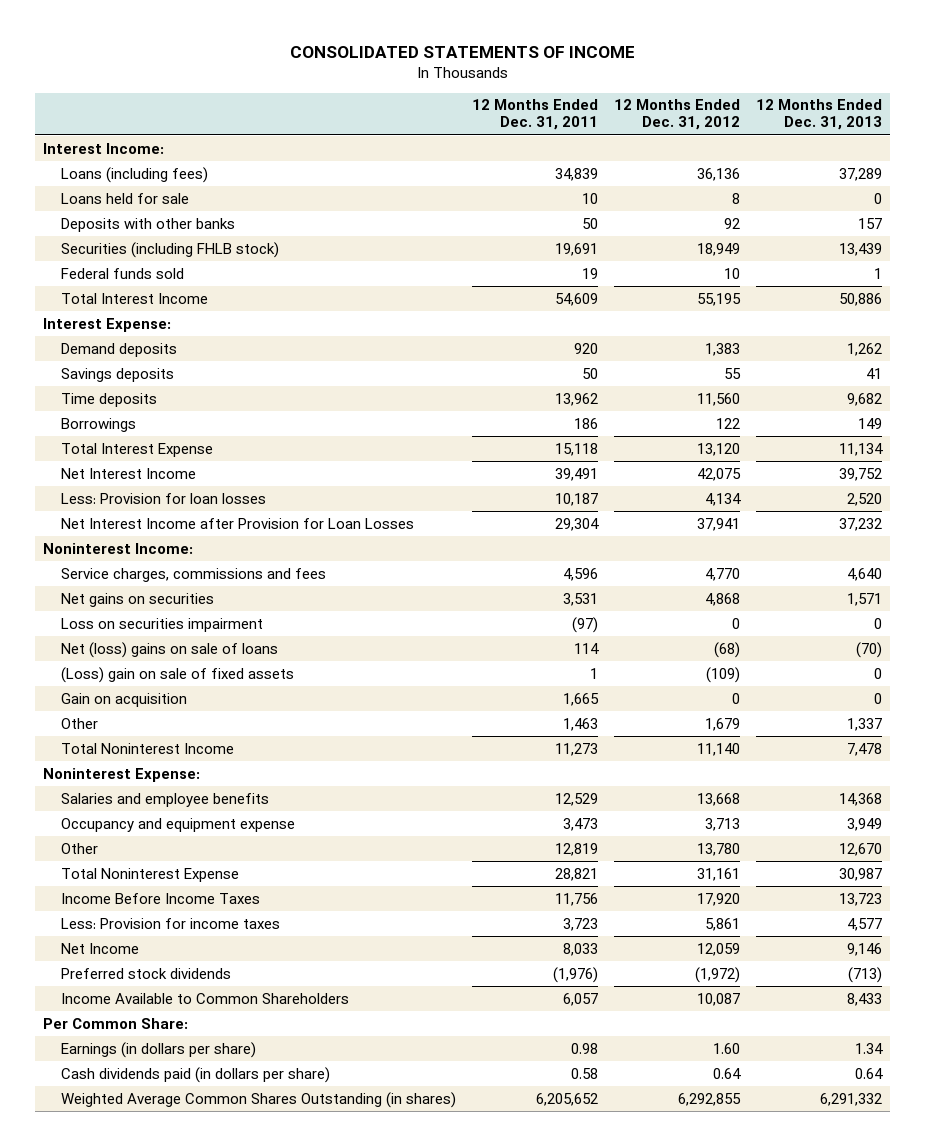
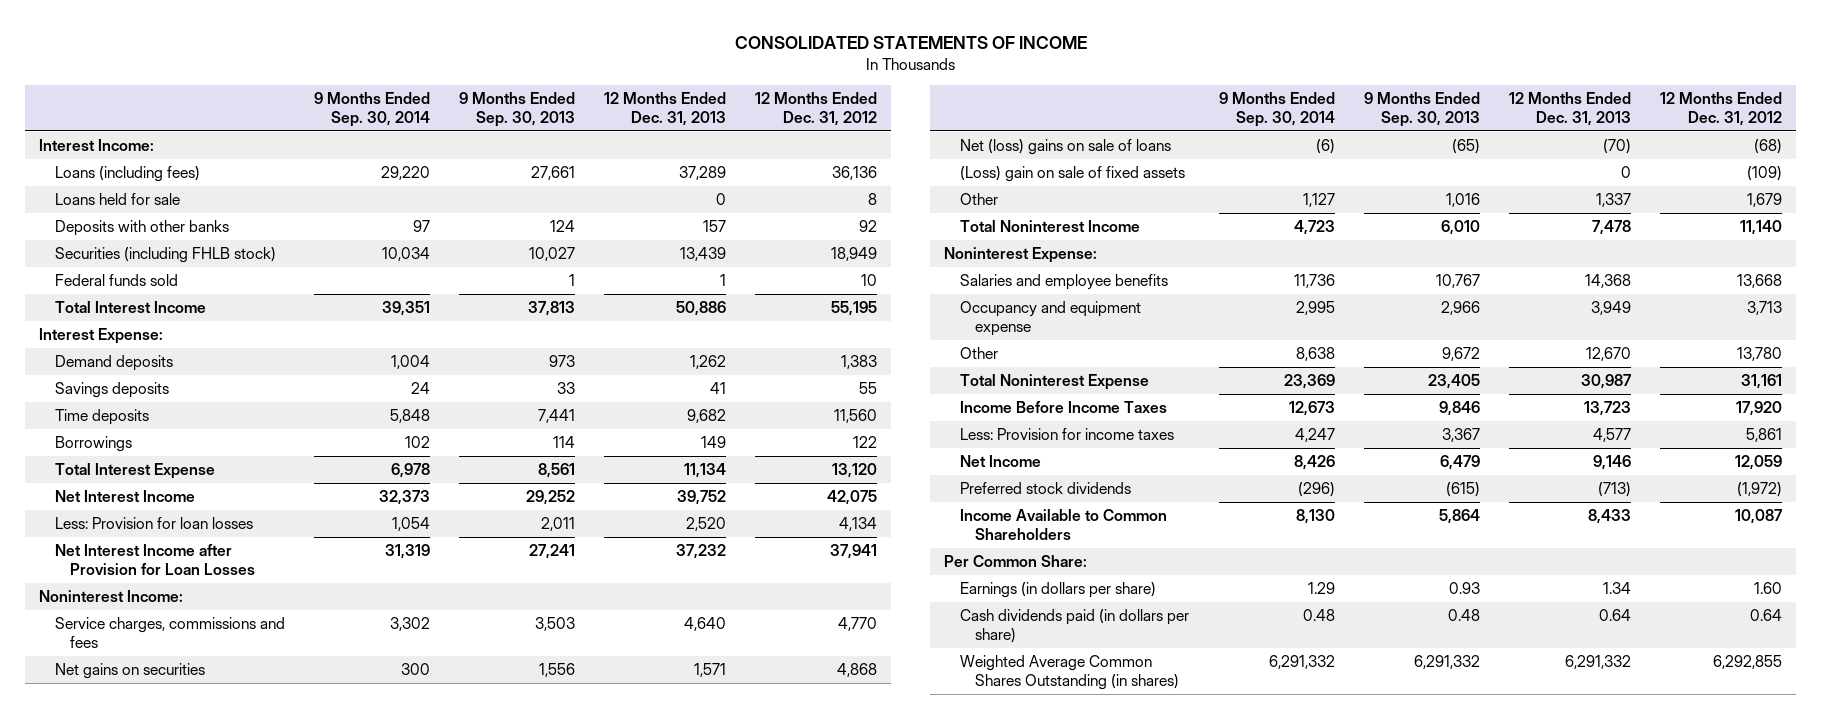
[472,99,599,131] 12 Months Ended Dec. 31, 2011 -> none
none -> [313,92,430,127] 9 Months Ended Sep. 30, 2014
none -> [458,92,575,127] 9 Months Ended Sep. 30, 2013
[61,617,264,632] Loss on securities impairment -> none
[61,692,188,707] Gain on acquisition -> none

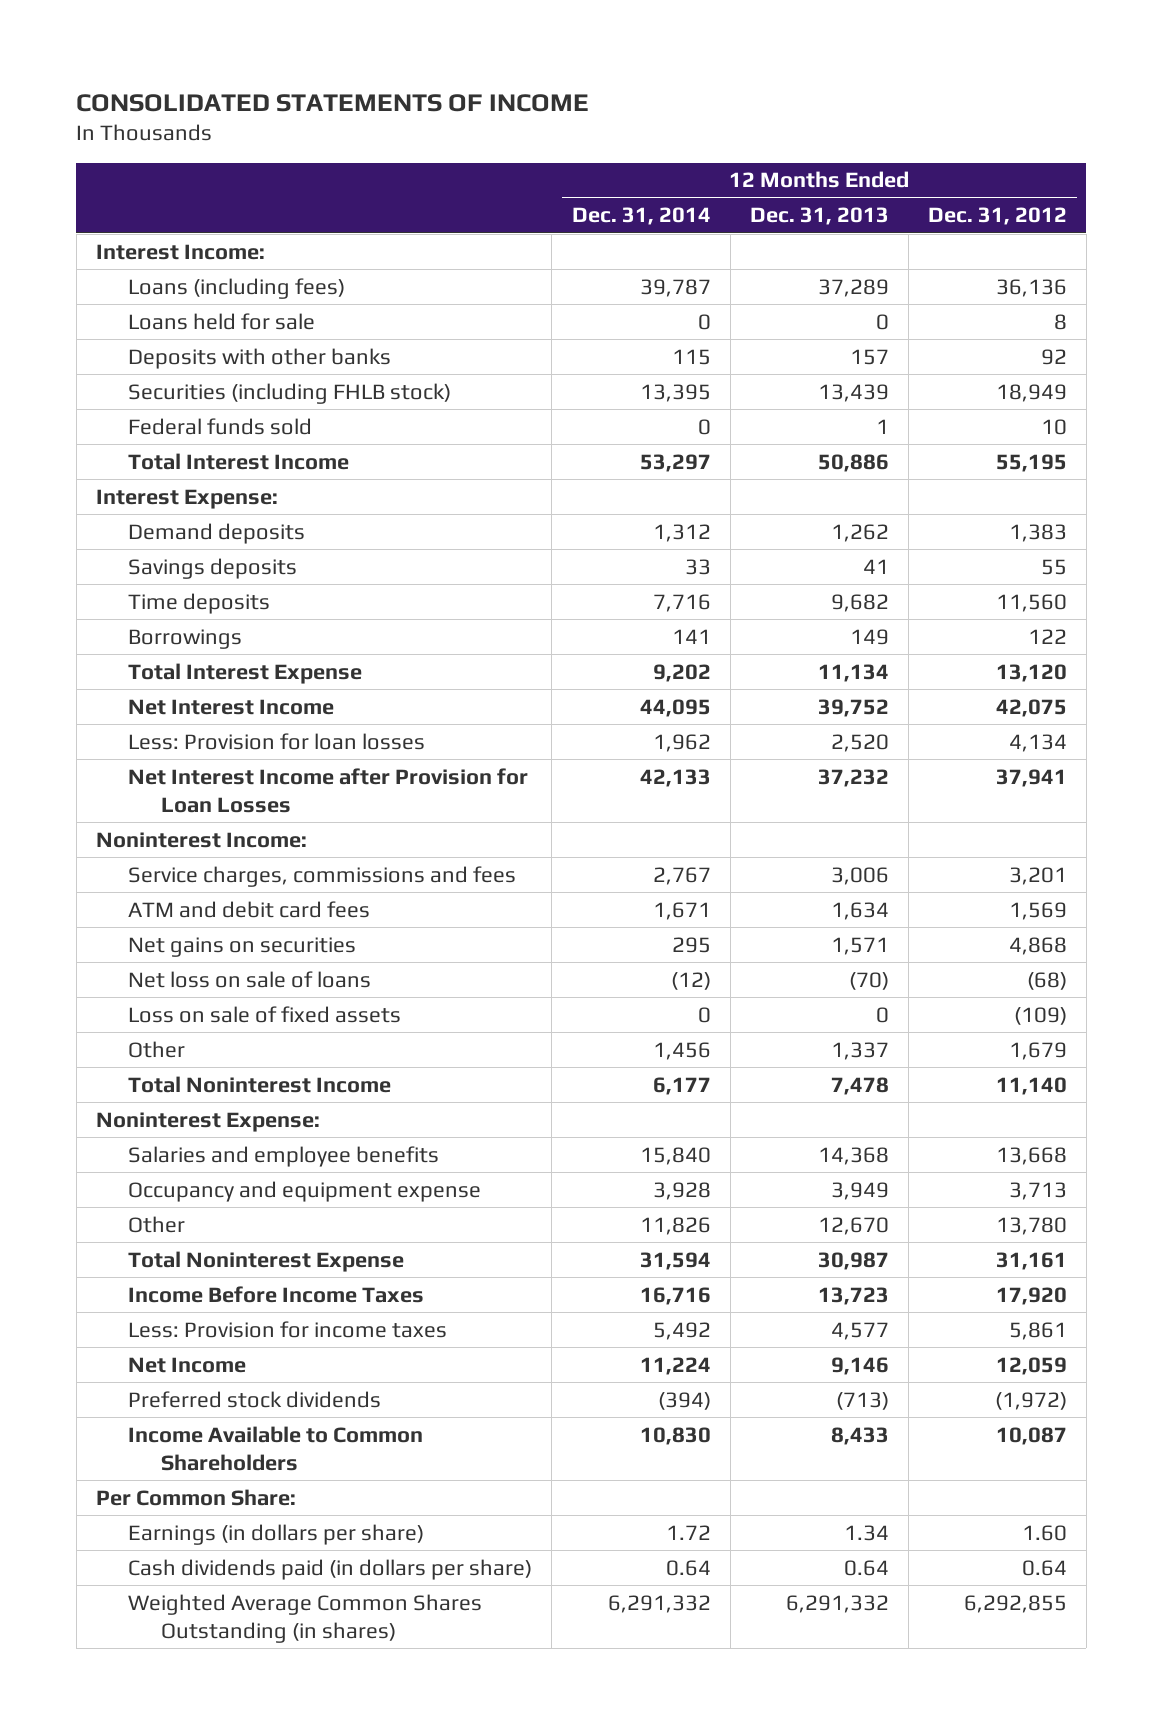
[313,92,430,127] 9 Months Ended Sep. 30, 2014 -> none
[458,92,575,127] 9 Months Ended Sep. 30, 2013 -> none
none -> [571,207,711,226] Dec. 31, 2014
[683,617,726,632] 4,640 -> [830,866,889,885] 3,006
[837,617,877,632] 4,770 -> [1008,866,1067,885] 3,201
none -> [128,900,371,918] ATM and debit card fees
[959,139,1171,156] Net (loss) gains on sale of loans -> [128,970,372,988] Net loss on sale of loans
[959,166,1185,183] (Loss) gain on sale of fixed assets -> [128,1005,402,1023] Loss on sale of fixed assets

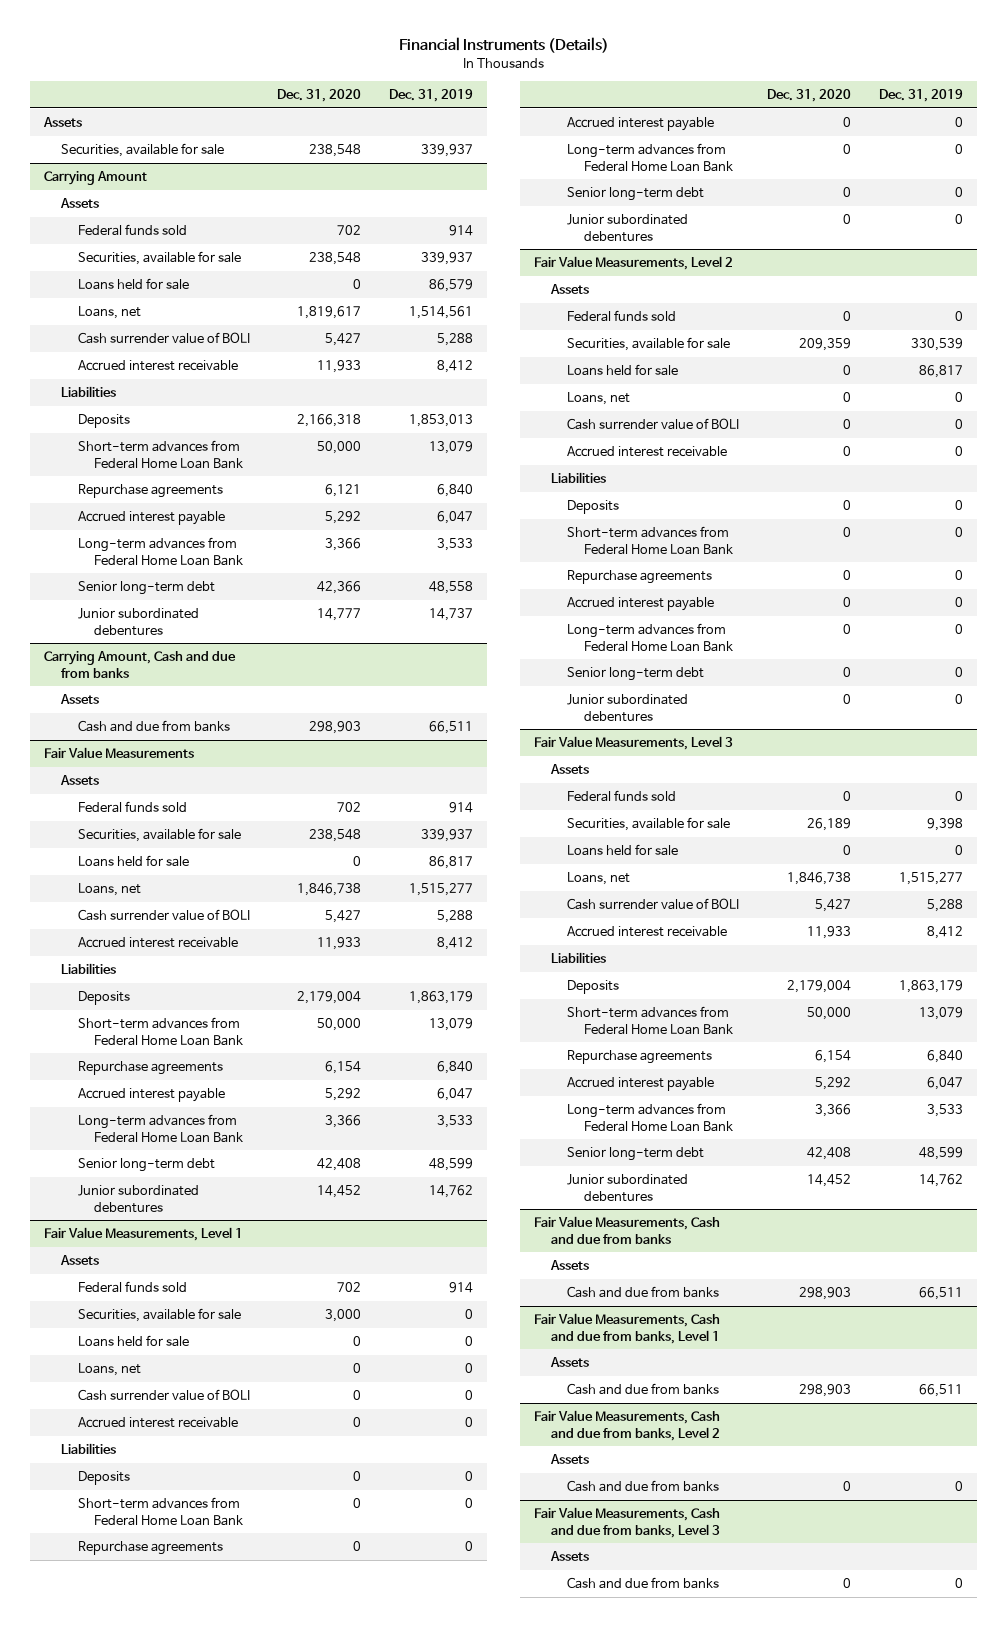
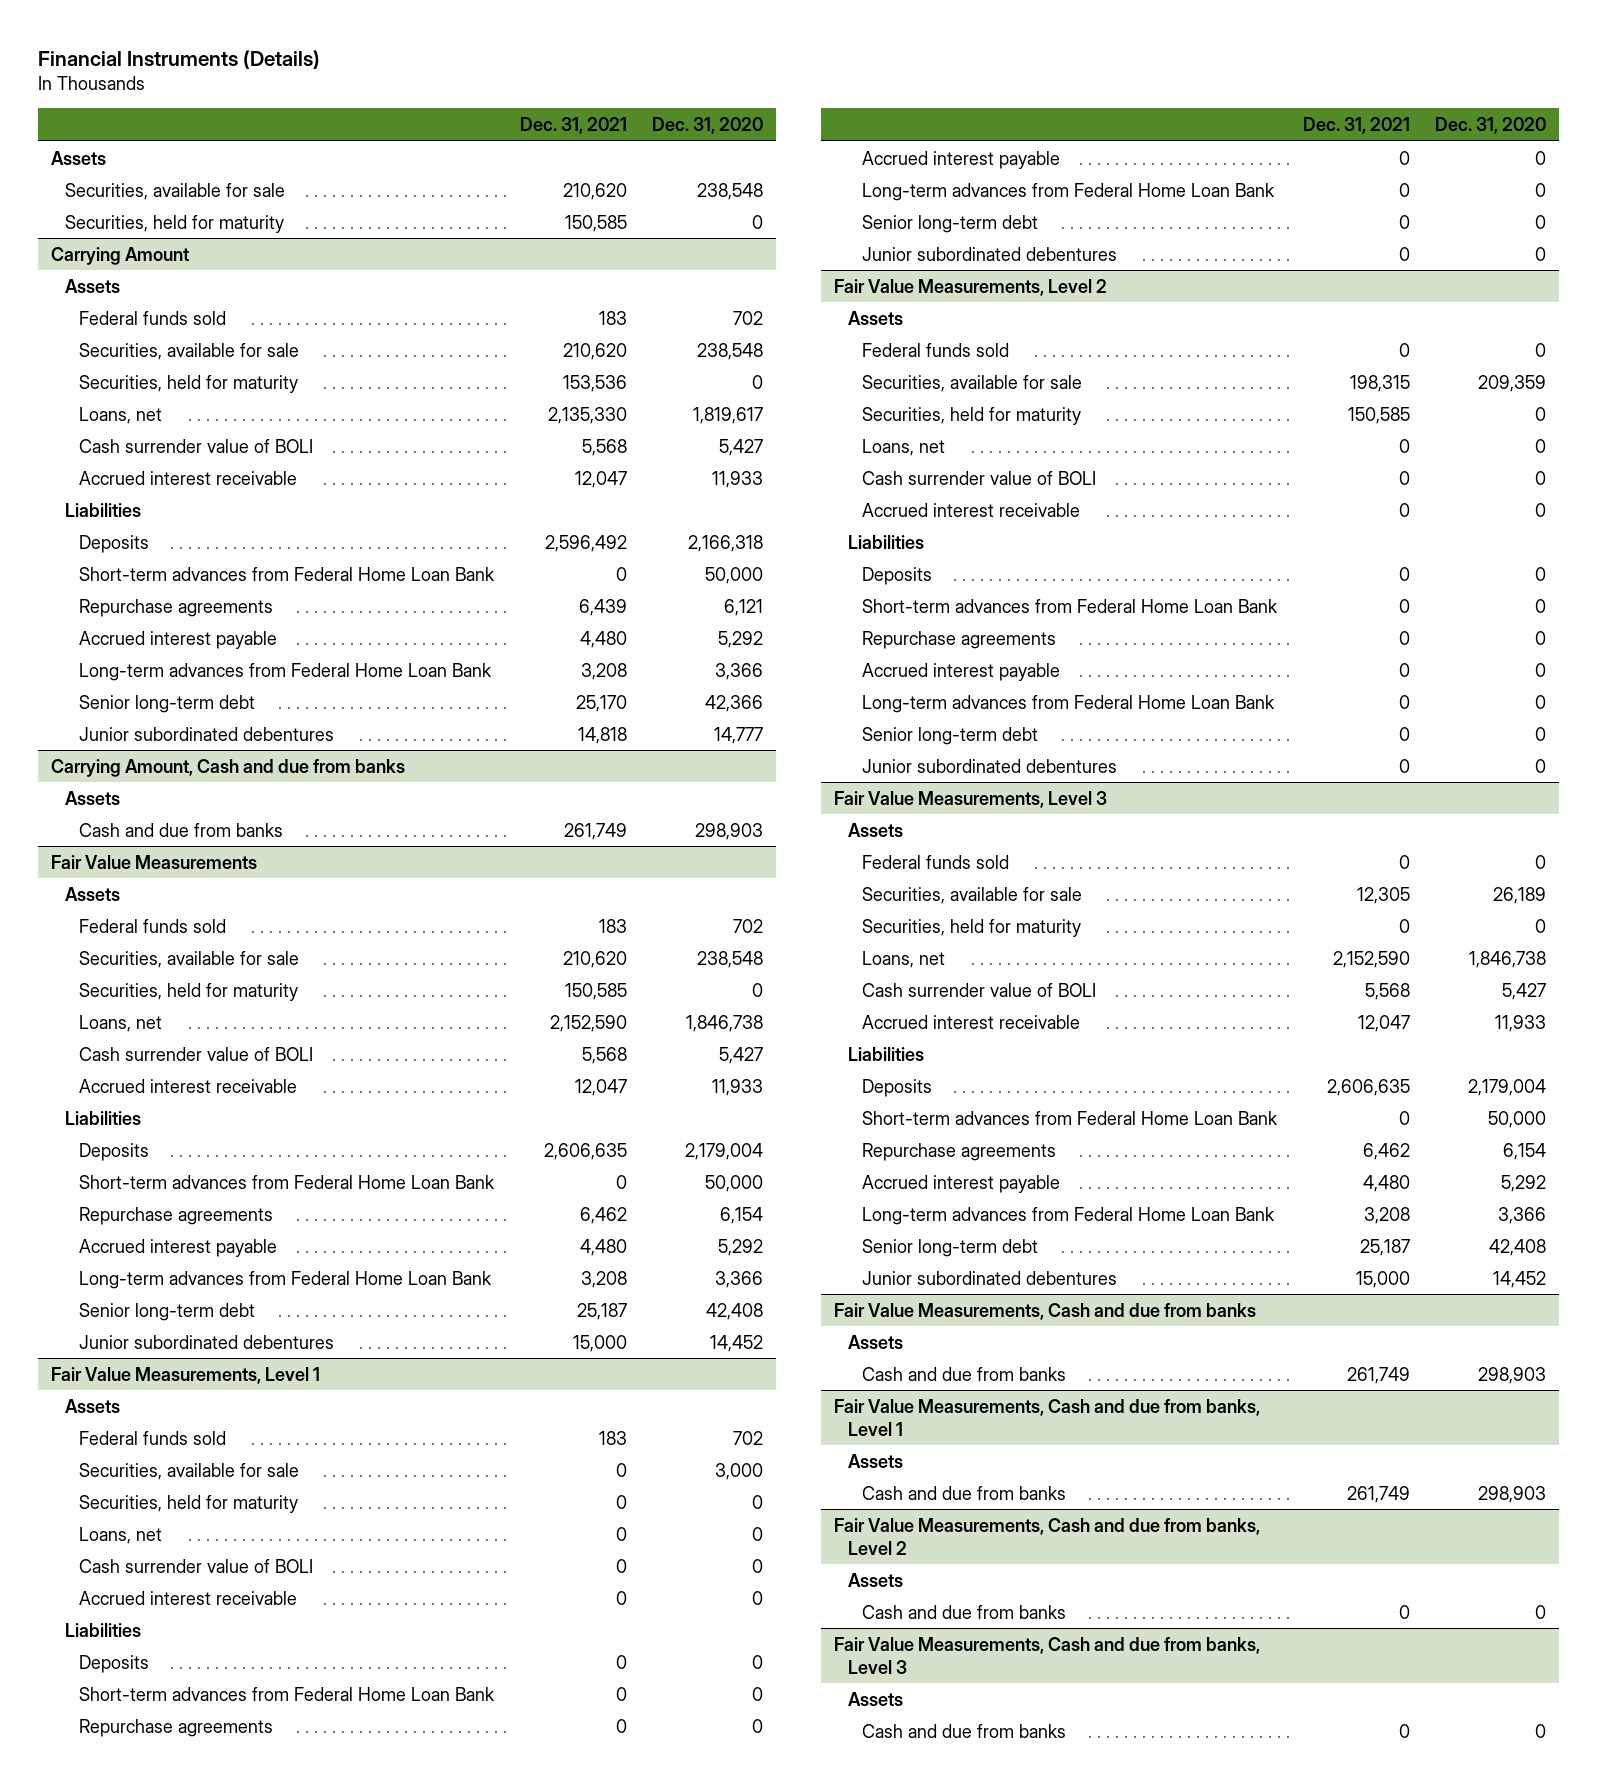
[389,89,474,103] Dec. 31, 2019 -> none
none -> [519,116,627,134] Dec. 31, 2021
none -> [65,214,285,233] Securities, held for maturity
[77,278,189,291] Loans held for sale -> none
none -> [79,374,299,393] Securities, held for maturity
[77,855,189,868] Loans held for sale -> none
none -> [79,982,299,1001] Securities, held for maturity
[77,1335,189,1348] Loans held for sale -> none
none -> [79,1494,299,1513] Securities, held for maturity
[567,364,679,377] Loans held for sale -> none
none -> [862,406,1082,425] Securities, held for maturity
[567,844,679,857] Loans held for sale -> none
none -> [862,918,1082,937] Securities, held for maturity

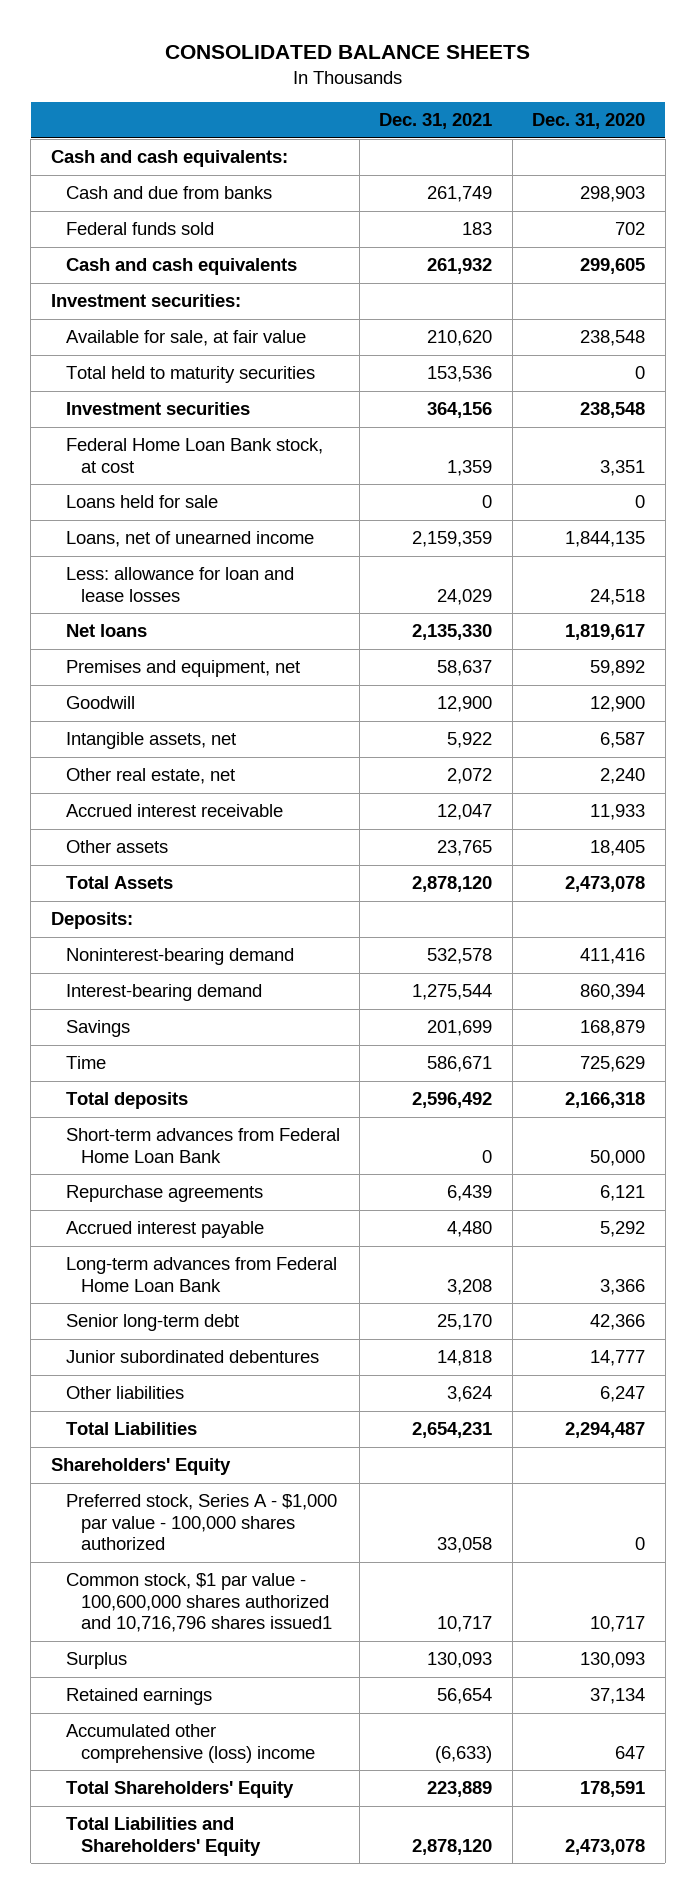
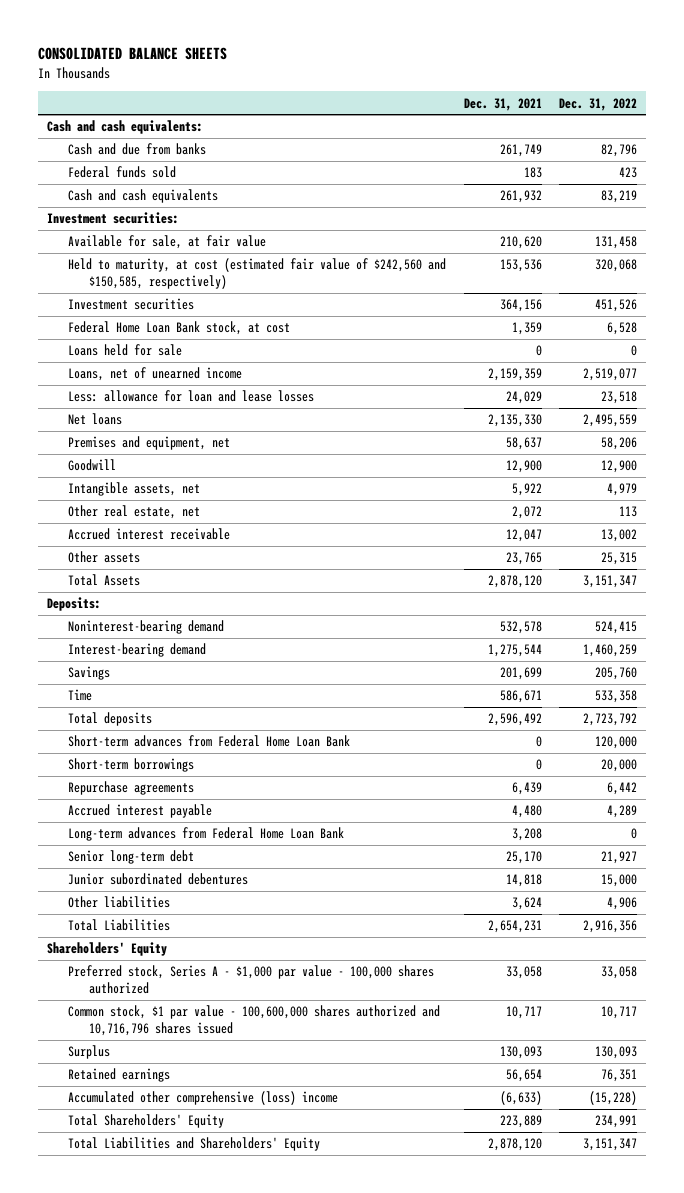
[532,113,646,130] Dec. 31, 2020 -> none
none -> [559,97,638,111] Dec. 31, 2022
[65,366,315,384] Total held to maturity securities -> [67,258,446,290] Held to maturity, at cost (estimated fair value of $242,560 and $150,585, respectively)
none -> [67,758,194,773] Short-term borrowings
[65,1573,332,1633] Common stock, $1 par value - 100,600,000 shares authorized and 10,716,796 shares issued1 -> [67,1005,440,1037] Common stock, $1 par value - 100,600,000 shares authorized and 10,716,796 shares issued

